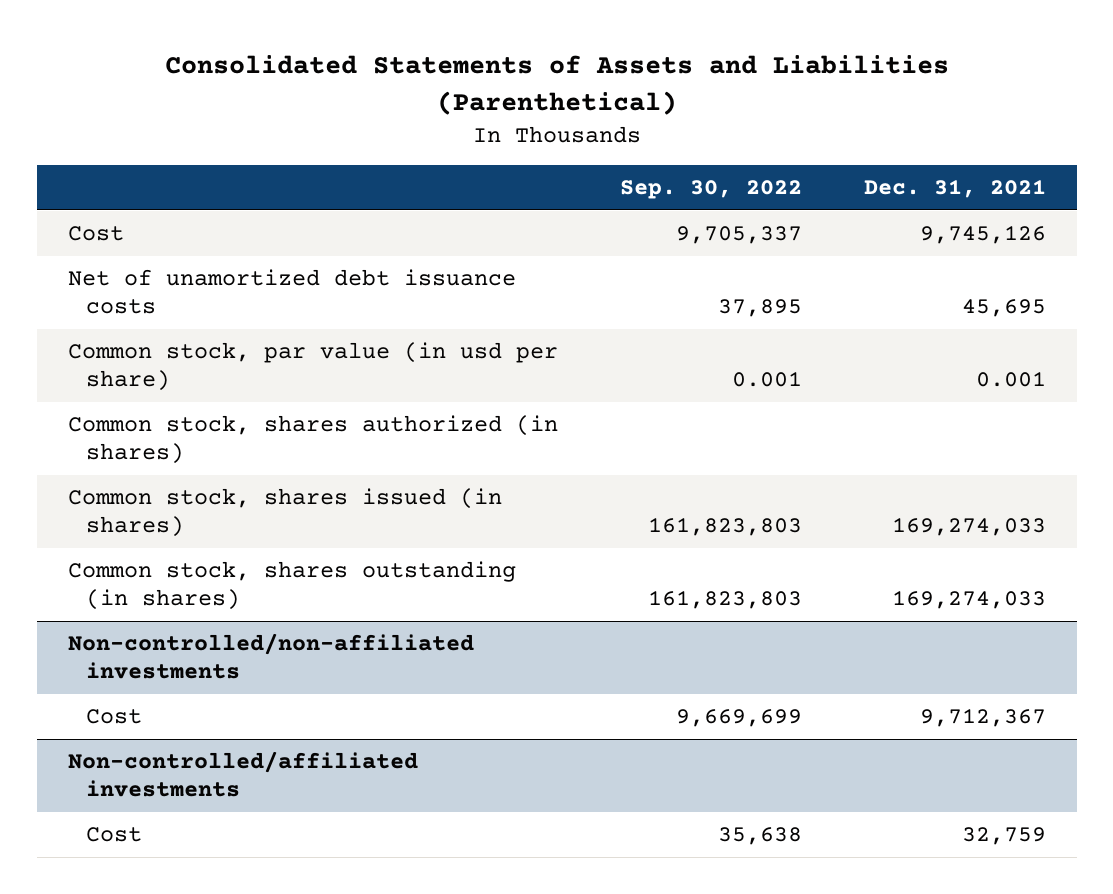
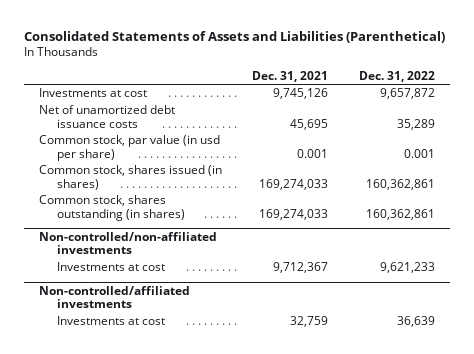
[619,180,802,200] Sep. 30, 2022 -> none
none -> [358,70,435,82] Dec. 31, 2022
[67,226,124,242] Cost -> [38,88,147,98] Investments at cost
[67,415,558,465] Common stock, shares authorized (in shares) -> none
[85,709,142,725] Cost -> [56,262,165,272] Investments at cost
[85,827,142,843] Cost -> [56,316,165,326] Investments at cost

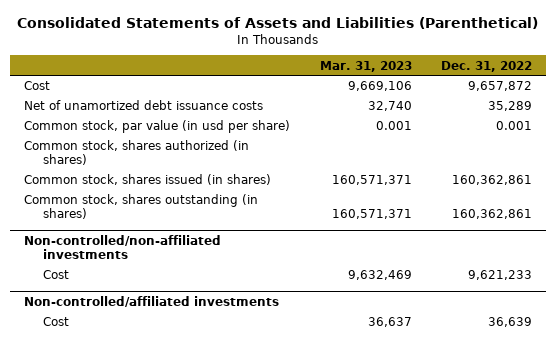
[252,70,329,82] Dec. 31, 2021 -> none
none -> [319,60,412,72] Mar. 31, 2023
[38,88,147,98] Investments at cost -> [24,81,51,91] Cost
none -> [24,140,250,166] Common stock, shares authorized (in shares)
[56,262,165,272] Investments at cost -> [42,270,69,280] Cost
[56,316,165,326] Investments at cost -> [42,317,69,327] Cost

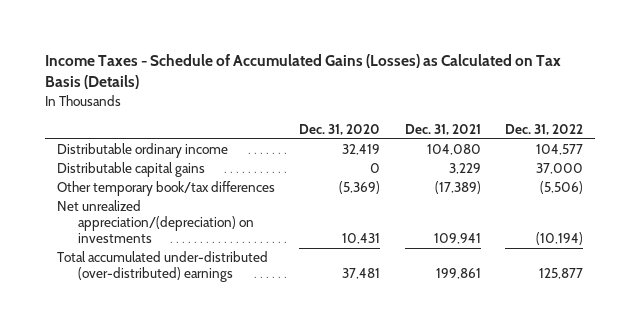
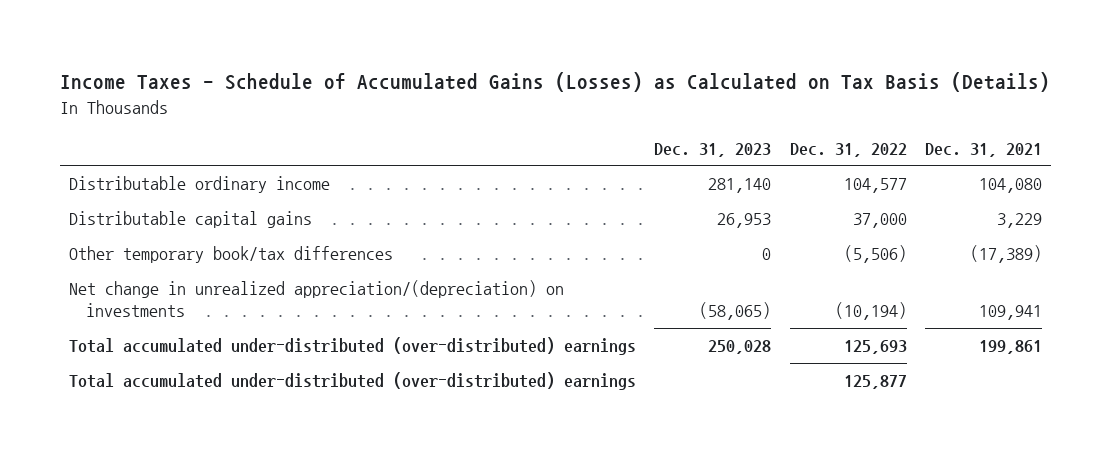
[299,123,381,135] Dec. 31, 2020 -> none
none -> [654,143,772,158] Dec. 31, 2023
[56,200,255,244] Net unrealized appreciation/(depreciation) on investments -> [69,280,565,318] Net change in unrealized appreciation/(depreciation) on investments
[538,268,583,280] 125,877 -> [843,340,907,355] 125,693
none -> [69,372,637,391] Total accumulated under-distributed (over-distributed) earnings

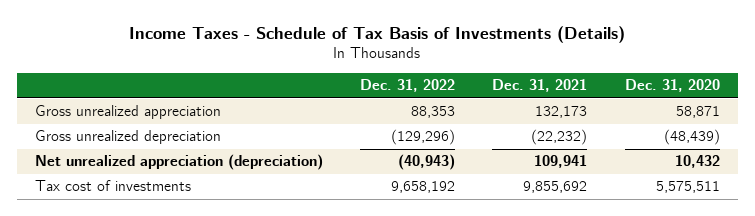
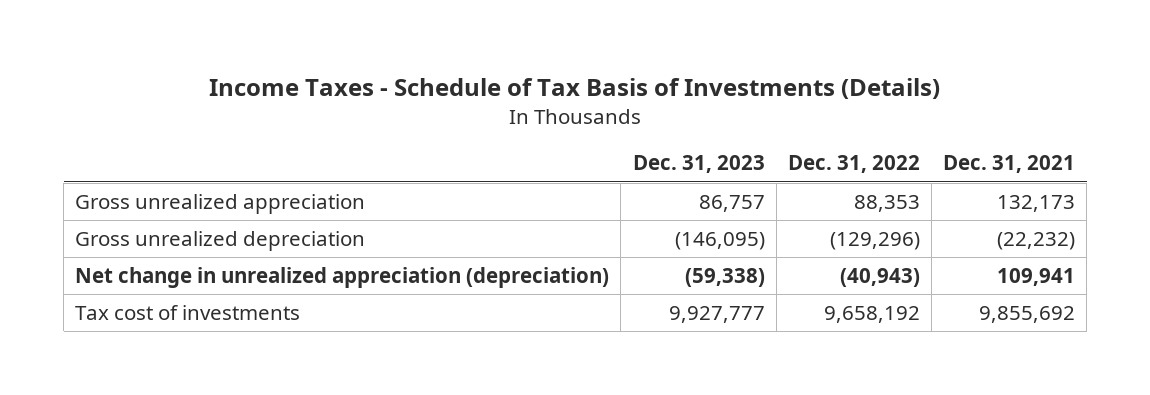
[624,79,720,93] Dec. 31, 2020 -> none
none -> [632,155,765,174] Dec. 31, 2023
[35,154,324,171] Net unrealized appreciation (depreciation) -> [75,267,610,289] Net change in unrealized appreciation (depreciation)

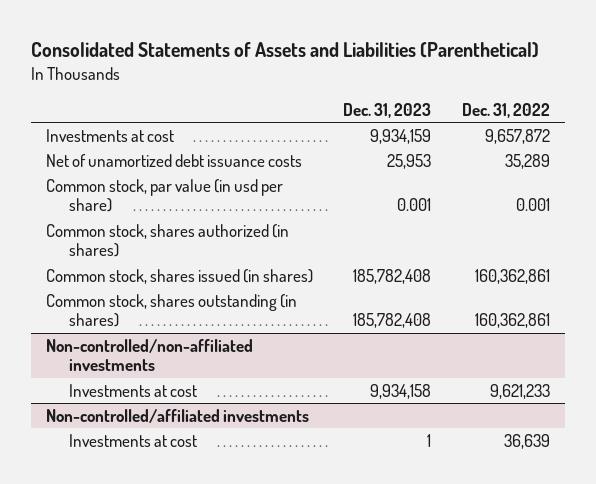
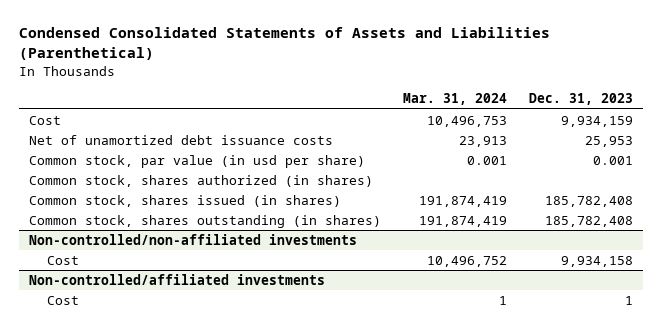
[30,42,539,59] Consolidated Statements of Assets and Liabilities (Parenthetical) -> [18,27,550,61] Condensed Consolidated Statements of Assets and Liabilities (Parenthetical)
[461,102,550,118] Dec. 31, 2022 -> none
none -> [402,93,507,106] Mar. 31, 2024
[45,128,174,142] Investments at cost -> [29,115,62,125] Cost
[69,383,198,397] Investments at cost -> [46,255,79,265] Cost
[69,433,198,447] Investments at cost -> [46,295,79,305] Cost

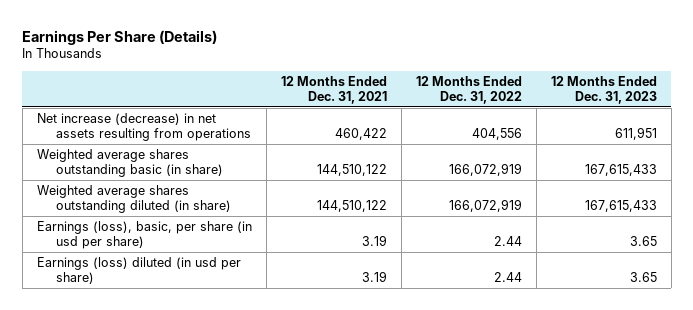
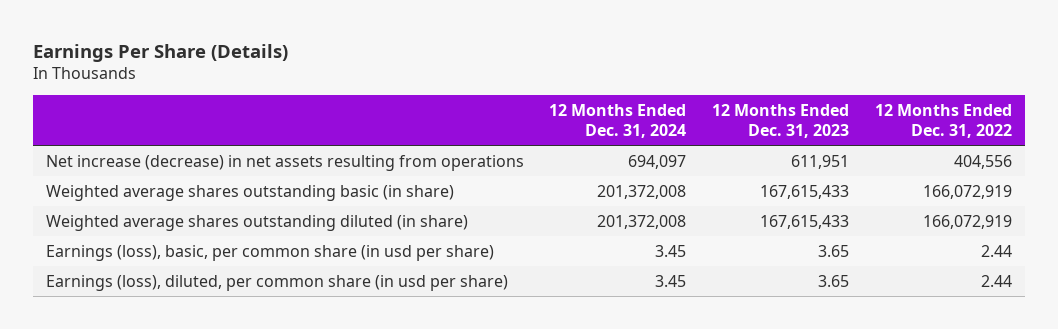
[280,75,387,104] 12 Months Ended Dec. 31, 2021 -> none
none -> [549,104,687,138] 12 Months Ended Dec. 31, 2024
[36,220,252,250] Earnings (loss), basic, per share (in usd per share) -> [45,244,494,261] Earnings (loss), basic, per common share (in usd per share)
[36,256,241,285] Earnings (loss) diluted (in usd per share) -> [45,274,508,291] Earnings (loss), diluted, per common share (in usd per share)

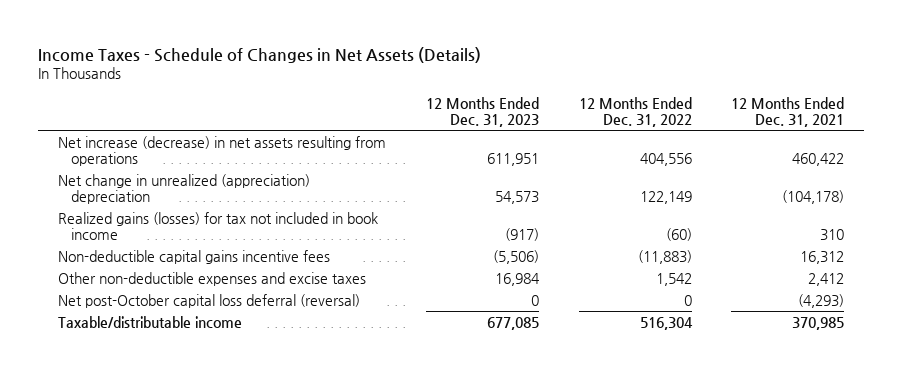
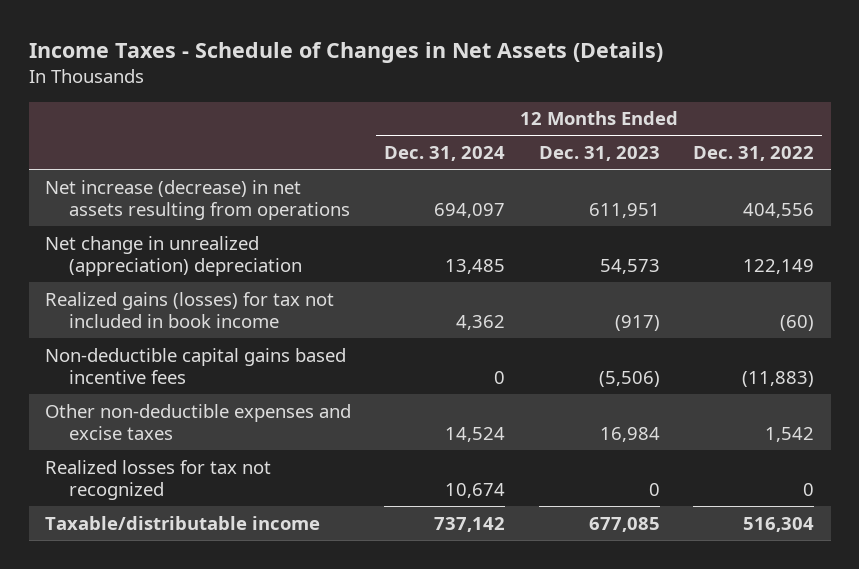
[731,96,845,127] 12 Months Ended Dec. 31, 2021 -> none
none -> [384,145,506,161] Dec. 31, 2024
[58,249,331,264] Non-deductible capital gains incentive fees -> [45,347,347,384] Non-deductible capital gains based incentive fees
[58,293,361,308] Net post-October capital loss deferral (reversal) -> none
none -> [45,459,272,500] Realized losses for tax not recognized

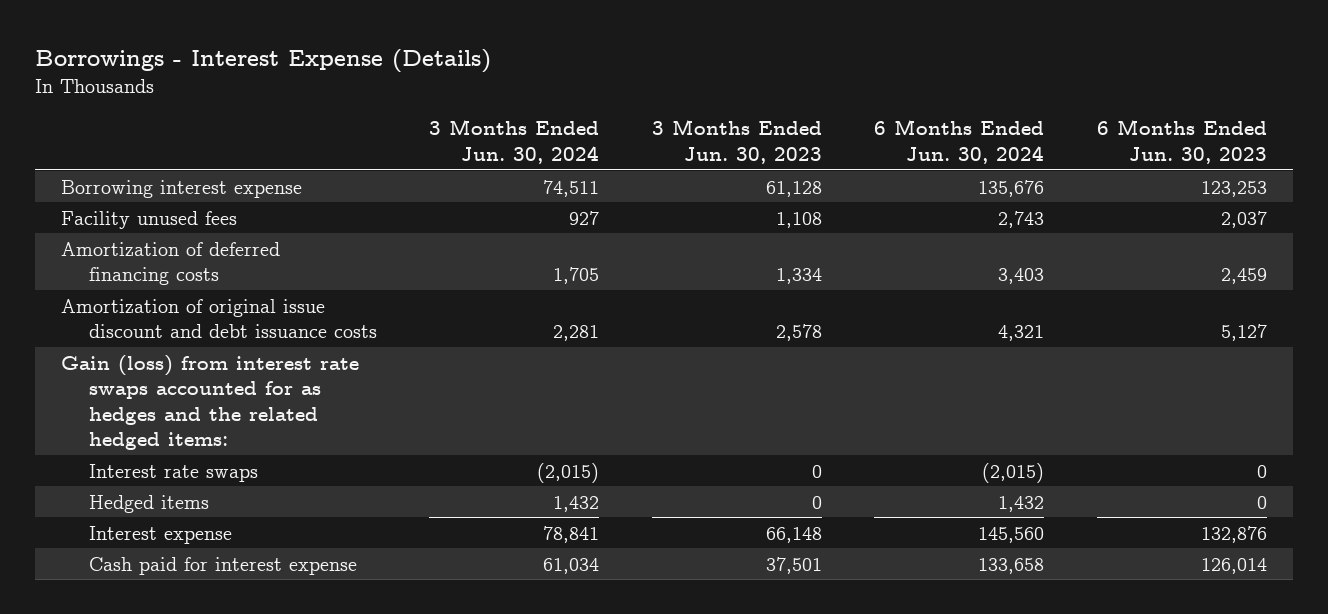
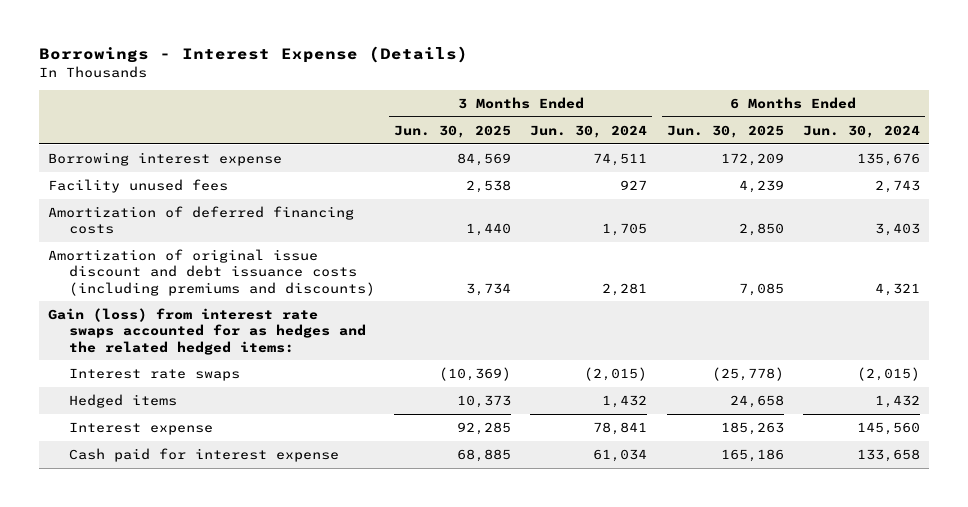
[651,119,822,164] 3 Months Ended Jun. 30, 2023 -> none
[1096,119,1267,164] 6 Months Ended Jun. 30, 2023 -> none
none -> [394,124,512,138] Jun. 30, 2025
none -> [666,124,784,138] Jun. 30, 2025
[61,298,377,339] Amortization of original issue discount and debt issuance costs -> [48,248,375,296] Amortization of original issue discount and debt issuance costs (including premiums and discounts)

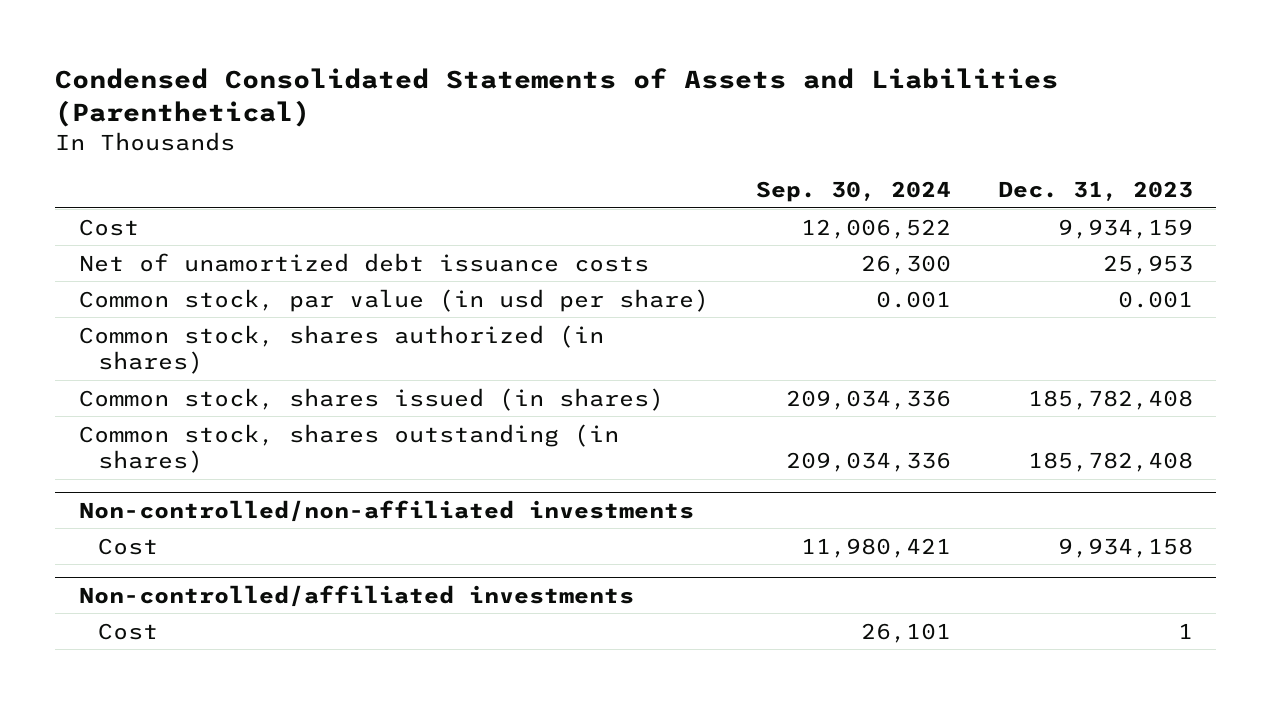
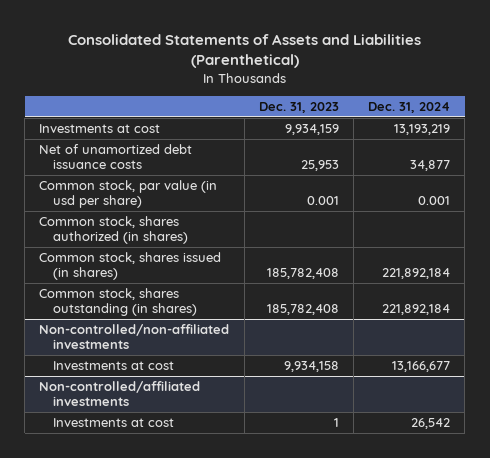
[54,68,1058,128] Condensed Consolidated Statements of Assets and Liabilities (Parenthetical) -> [67,34,421,69] Consolidated Statements of Assets and Liabilities (Parenthetical)
[755,180,951,202] Sep. 30, 2024 -> none
none -> [368,102,451,114] Dec. 31, 2024
[78,218,139,236] Cost -> [39,123,161,133] Investments at cost
[98,537,159,555] Cost -> [53,360,175,370] Investments at cost
[98,622,159,640] Cost -> [53,417,175,427] Investments at cost

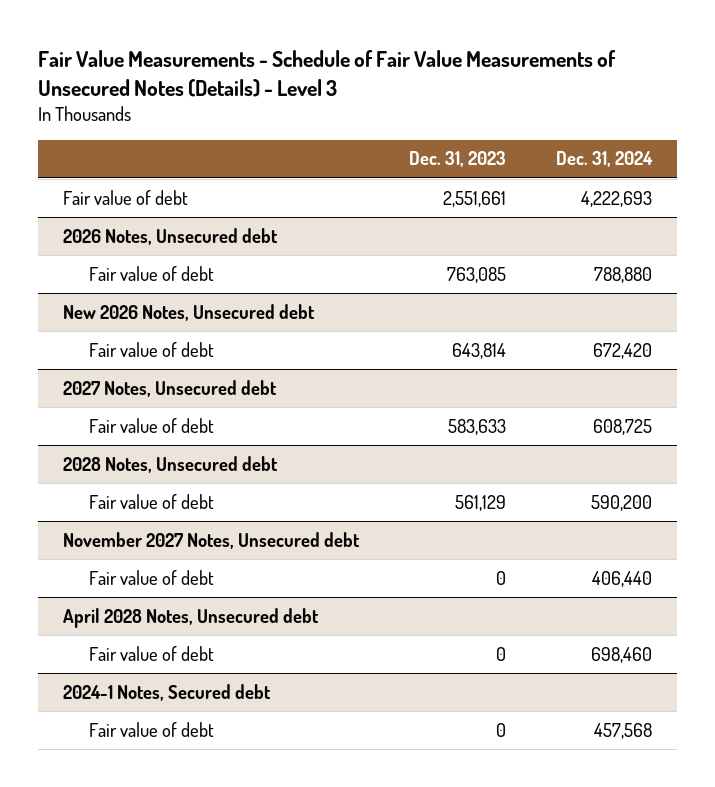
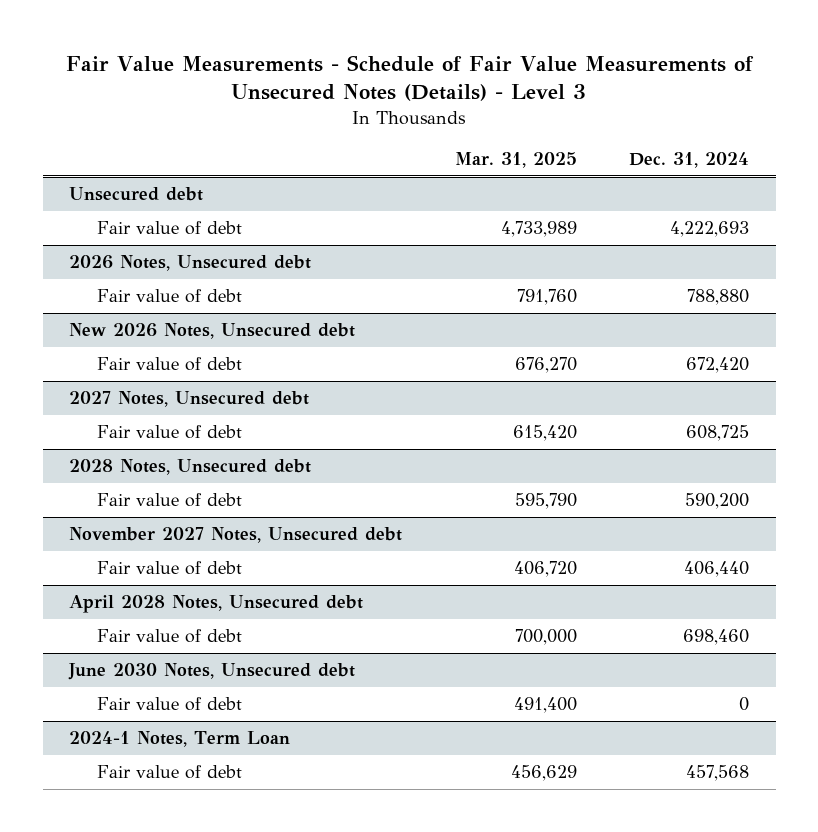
[409,151,507,168] Dec. 31, 2023 -> none
none -> [454,152,577,169] Mar. 31, 2025
none -> [69,187,204,202] Unsecured debt
[63,683,272,701] 2024-1 Notes, Secured debt -> none
none -> [68,663,356,681] June 2030 Notes, Unsecured debt
none -> [96,697,242,712] Fair value of debt
none -> [69,731,291,748] 2024-1 Notes, Term Loan

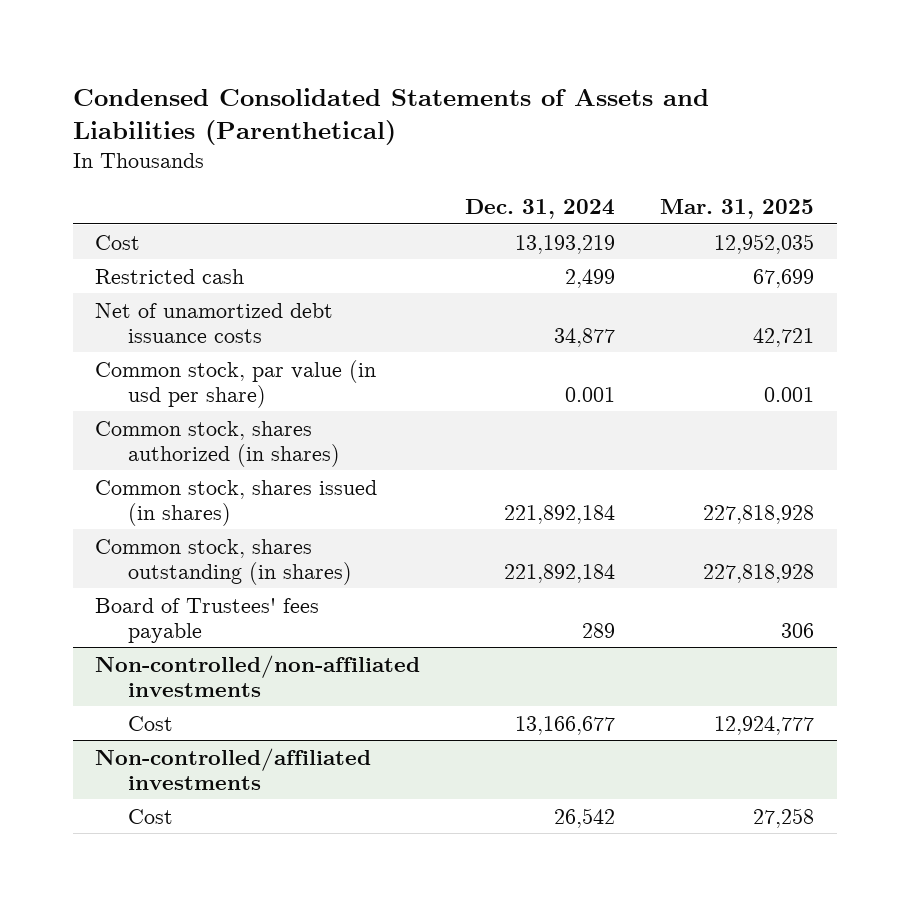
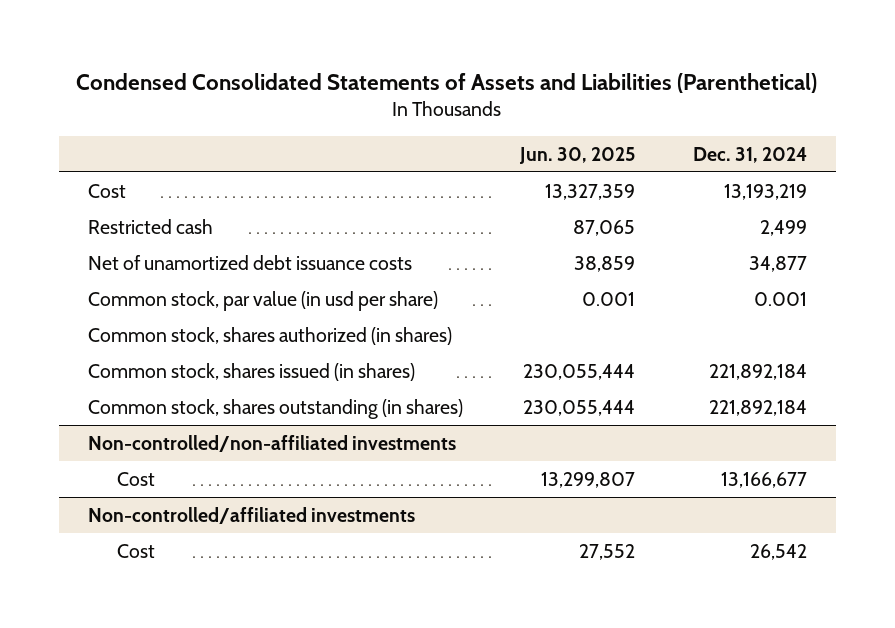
[660,199,815,220] Mar. 31, 2025 -> none
none -> [519,146,636,164] Jun. 30, 2025
[95,597,320,643] Board of Trustees' fees payable -> none

